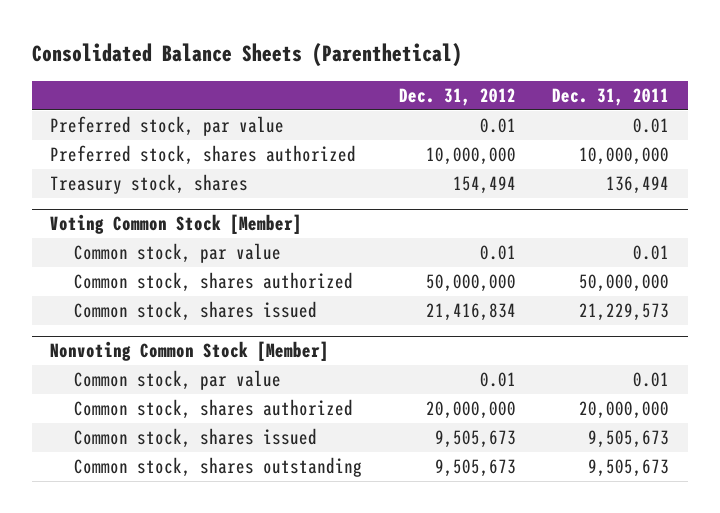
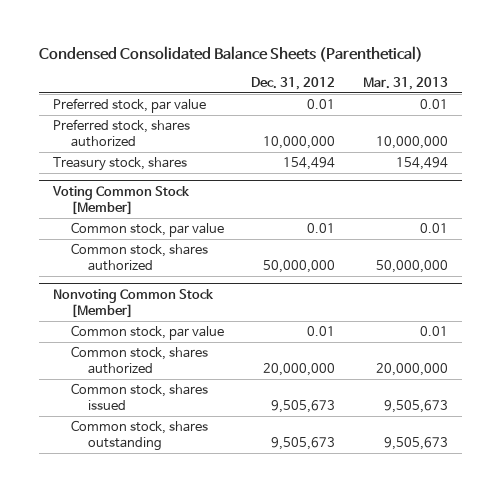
[31,43,462,68] Consolidated Balance Sheets (Parenthetical) -> [39,46,424,63] Condensed Consolidated Balance Sheets (Parenthetical)
[552,87,670,106] Dec. 31, 2011 -> none
none -> [363,76,449,90] Mar. 31, 2013
[74,301,318,322] Common stock, shares issued -> none

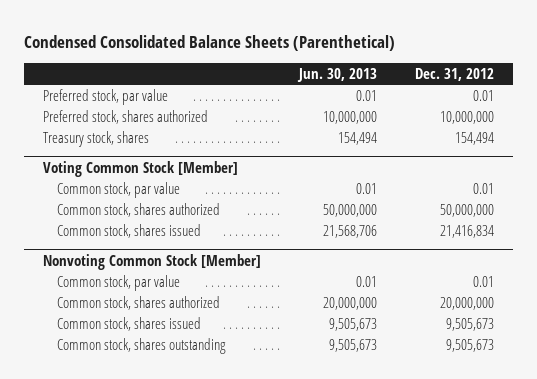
[363,76,449,90] Mar. 31, 2013 -> none
none -> [297,67,378,82] Jun. 30, 2013
none -> [56,224,201,239] Common stock, shares issued

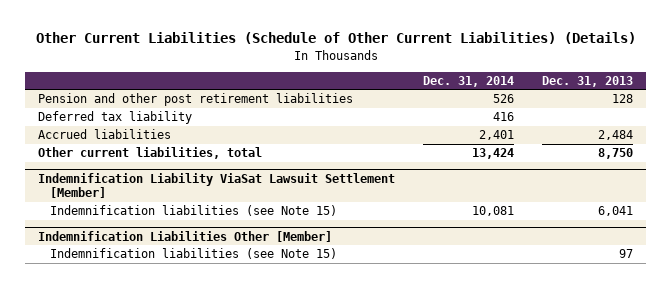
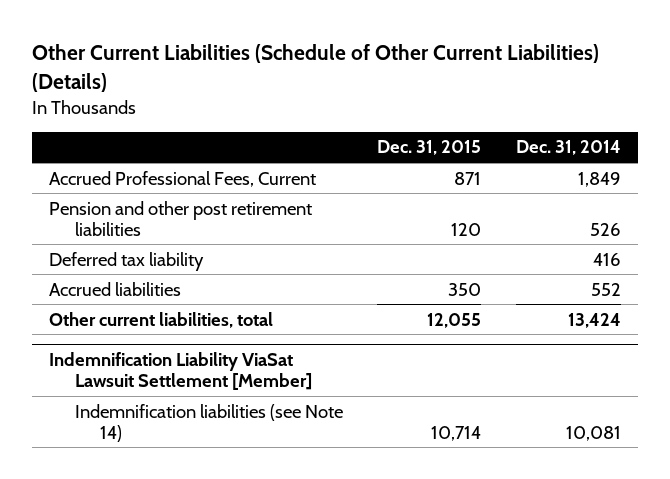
[541,75,633,87] Dec. 31, 2013 -> none
none -> [377,140,482,156] Dec. 31, 2015
none -> [49,170,317,187] Accrued Professional Fees, Current
[479,130,515,141] 2,401 -> [591,282,622,296] 552
[38,230,333,242] Indemnification Liabilities Other [Member] -> none
[50,248,338,260] Indemnification liabilities (see Note 15) -> none
[50,205,338,217] Indemnification liabilities (see Note 15) -> [74,403,343,442] Indemnification liabilities (see Note 14)

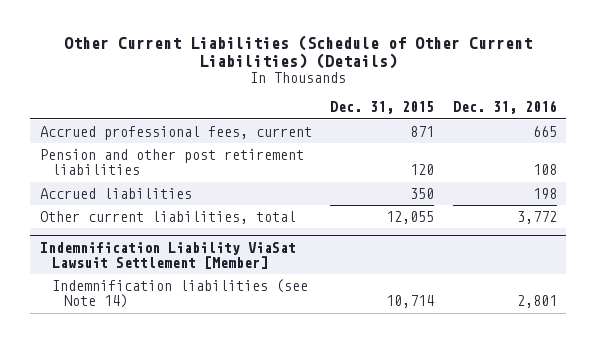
[516,140,622,156] Dec. 31, 2014 -> none
none -> [452,100,557,115] Dec. 31, 2016
[49,170,317,187] Accrued Professional Fees, Current -> [39,126,312,141] Accrued professional fees, current
[49,251,205,271] Deferred tax liability -> none

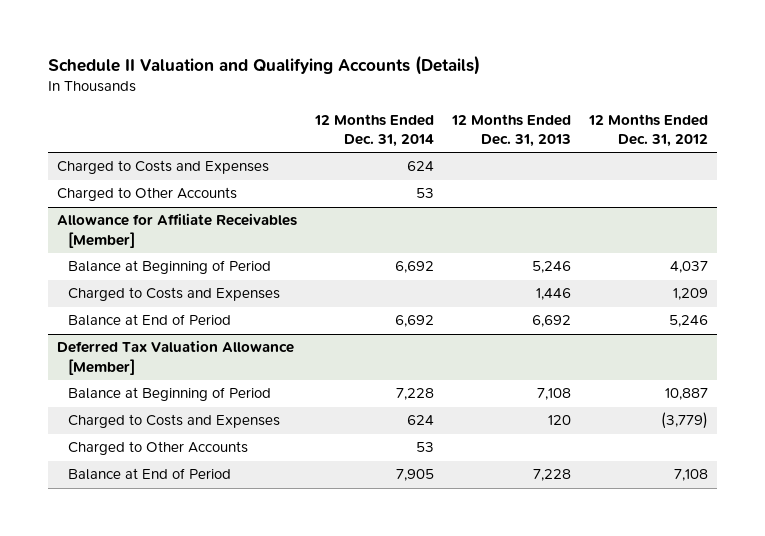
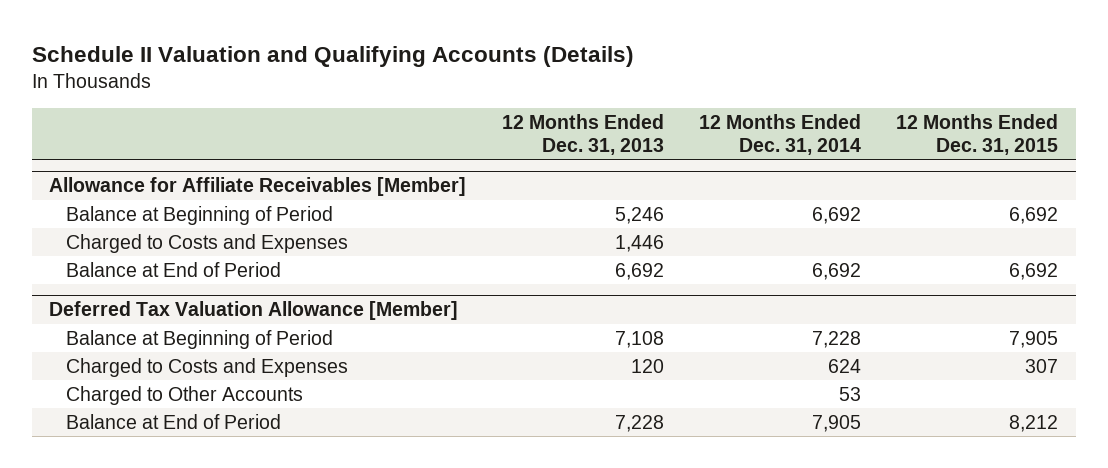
[588,113,709,147] 12 Months Ended Dec. 31, 2012 -> none
none -> [896,113,1059,155] 12 Months Ended Dec. 31, 2015
[57,160,270,175] Charged to Costs and Expenses -> none
[57,187,238,202] Charged to Other Accounts -> none

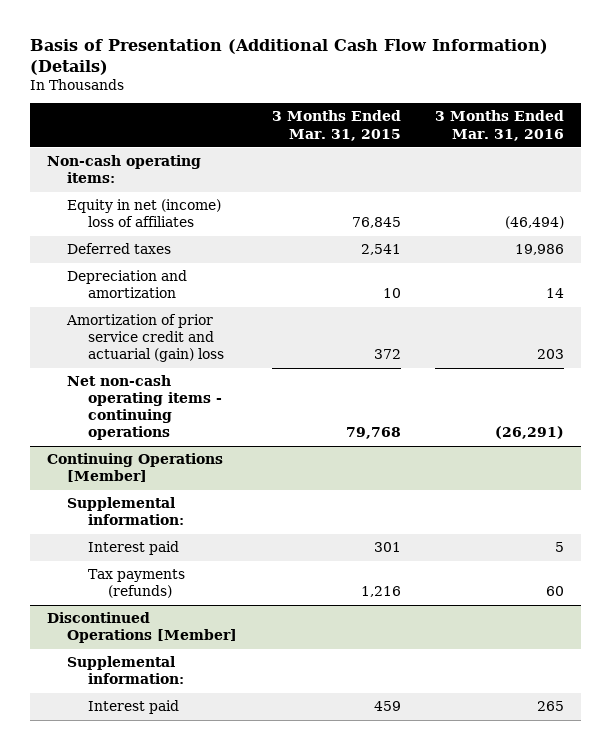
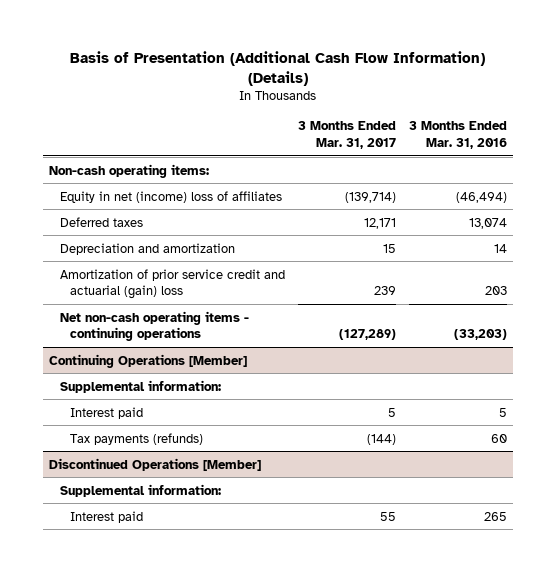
[271,110,401,141] 3 Months Ended Mar. 31, 2015 -> none
none -> [297,121,396,149] 3 Months Ended Mar. 31, 2017
[514,244,564,256] 19,986 -> [468,217,507,229] 13,074
[494,426,564,440] (26,291) -> [453,329,507,341] (33,203)

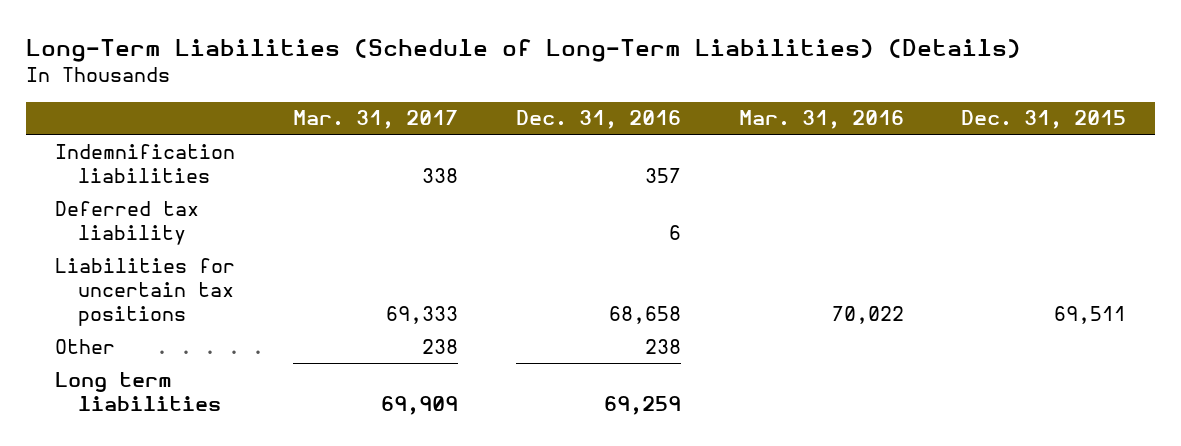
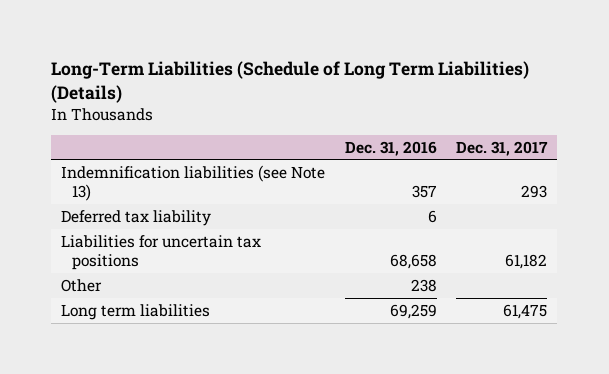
[26,39,1022,63] Long-Term Liabilities (Schedule of Long-Term Liabilities) (Details) -> [51,61,530,103] Long-Term Liabilities (Schedule of Long Term Liabilities) (Details)
[292,110,458,130] Mar. 31, 2017 -> none
[738,110,904,130] Mar. 31, 2016 -> none
[961,110,1127,130] Dec. 31, 2015 -> none
none -> [456,140,549,156] Dec. 31, 2017
[55,143,236,183] Indemnification liabilities -> [61,164,326,202] Indemnification liabilities (see Note 13)

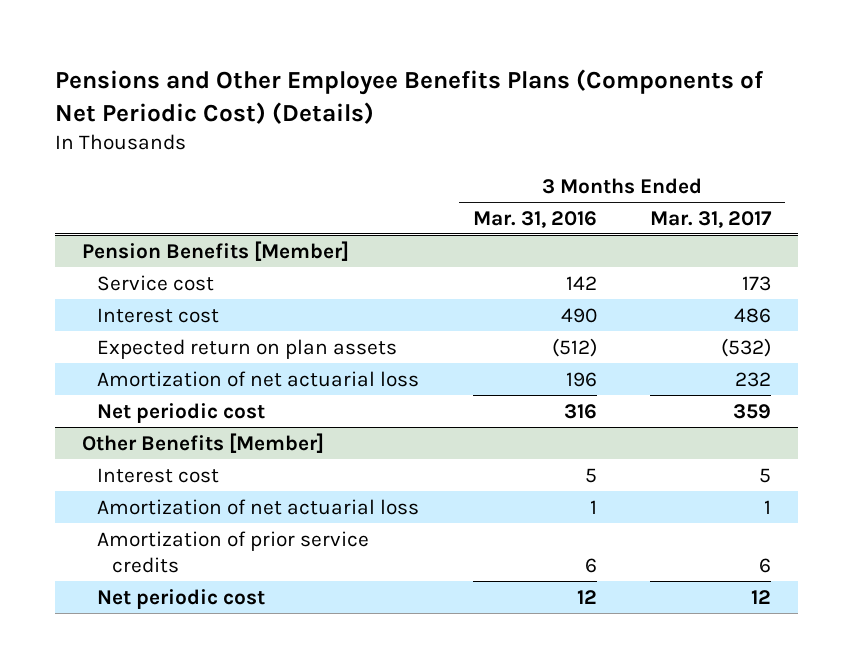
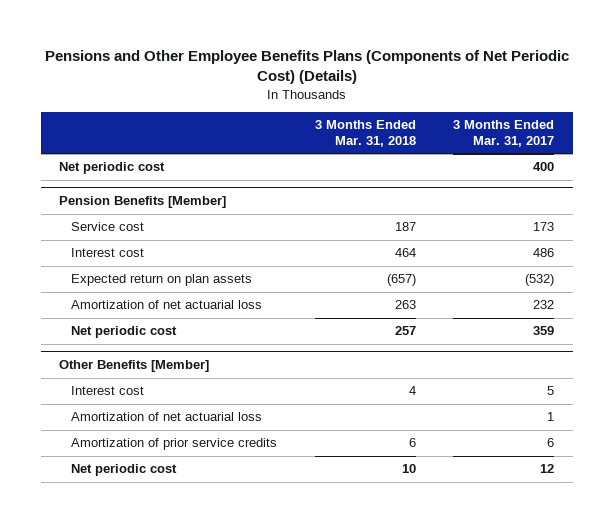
[472,210,597,228] Mar. 31, 2016 -> none
none -> [314,120,416,147] 3 Months Ended Mar. 31, 2018
none -> [59,162,166,175] Net periodic cost

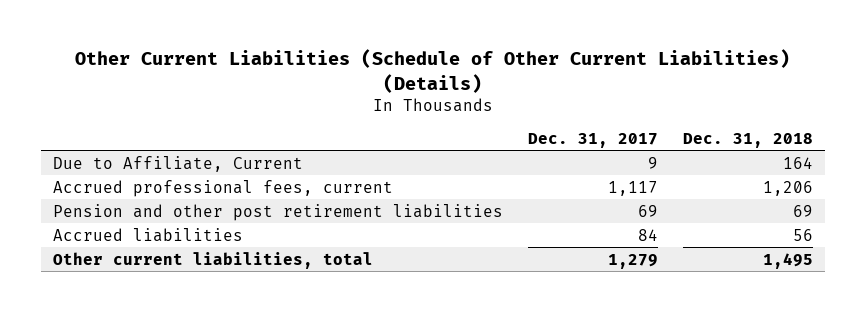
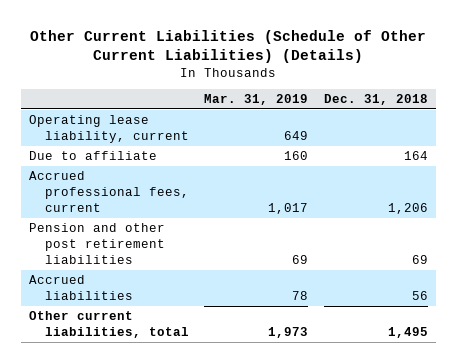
[528,132,659,148] Dec. 31, 2017 -> none
none -> [204,94,309,106] Mar. 31, 2019
none -> [28,114,189,143] Operating lease liability, current
[53,155,304,172] Due to Affiliate, Current -> [28,150,157,160] Due to affiliate

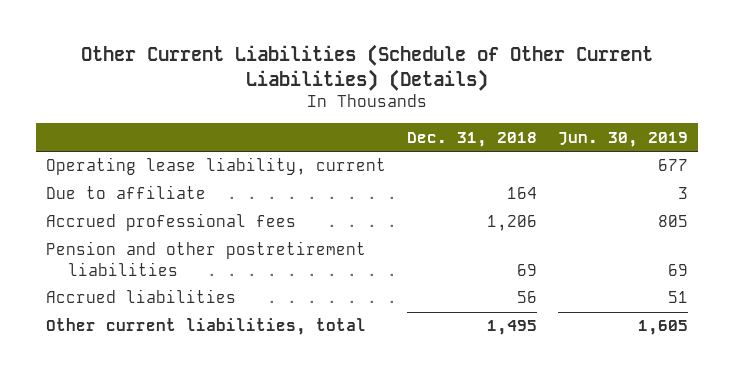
[204,94,309,106] Mar. 31, 2019 -> none
none -> [557,131,688,147] Jun. 30, 2019
[28,170,189,212] Accrued professional fees, current -> [46,213,297,232] Accrued professional fees
[28,222,165,264] Pension and other post retirement liabilities -> [46,241,367,276] Pension and other postretirement liabilities

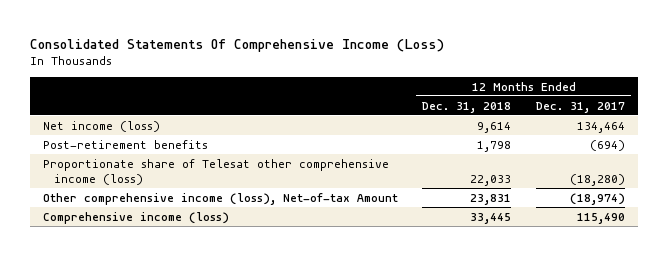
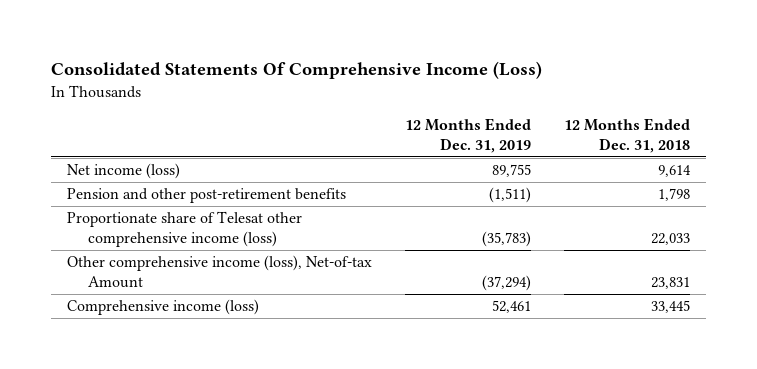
[536,101,626,113] Dec. 31, 2017 -> none
none -> [404,118,531,153] 12 Months Ended Dec. 31, 2019
[42,139,208,149] Post-retirement benefits -> [67,188,347,204] Pension and other post-retirement benefits

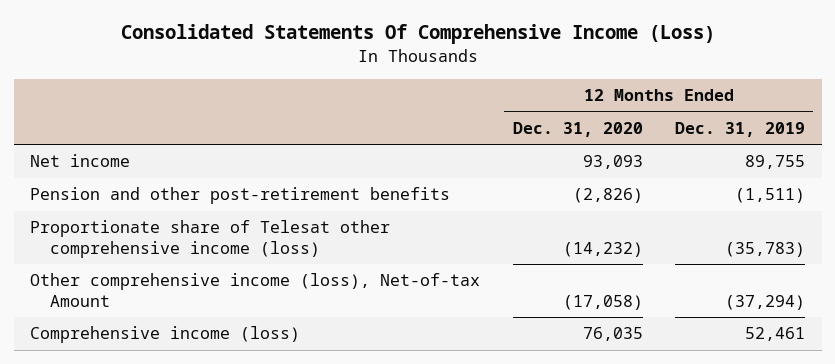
[563,118,690,153] 12 Months Ended Dec. 31, 2018 -> none
none -> [512,121,643,137] Dec. 31, 2020
[67,163,181,180] Net income (loss) -> [29,154,130,168] Net income

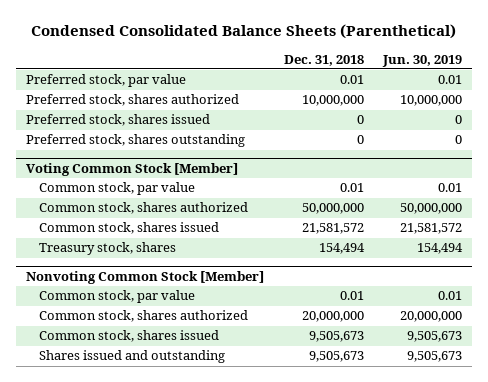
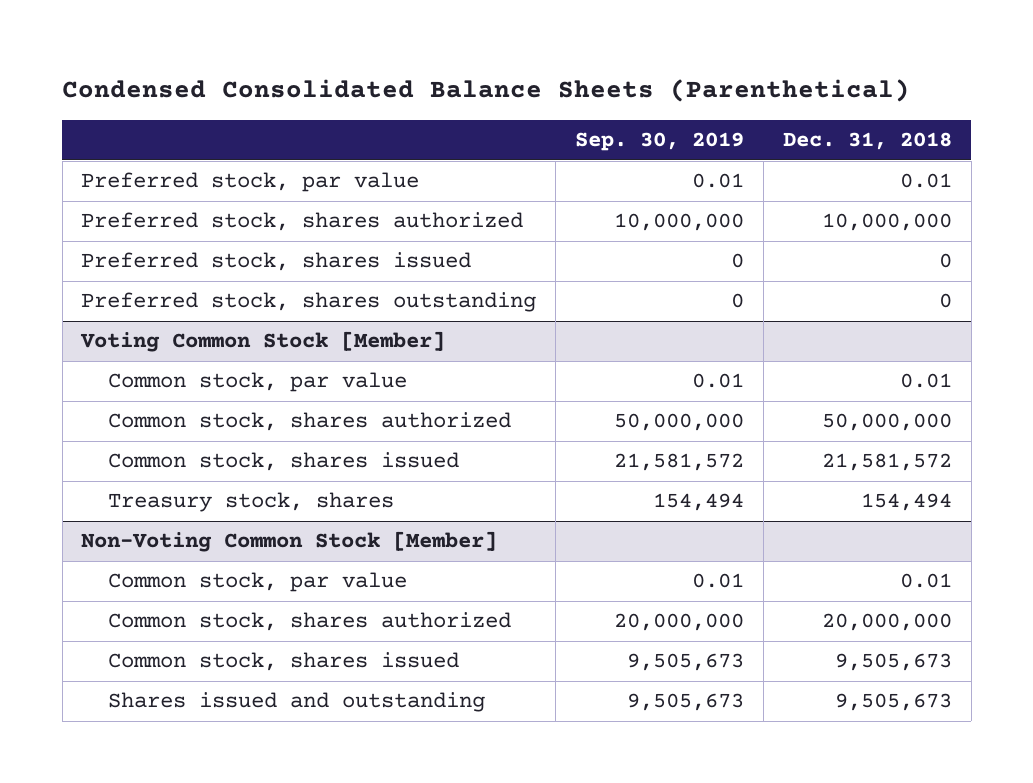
[382,54,463,67] Jun. 30, 2019 -> none
none -> [575,132,745,152] Sep. 30, 2019
[25,270,264,284] Nonvoting Common Stock [Member] -> [81,531,498,553] Non-Voting Common Stock [Member]

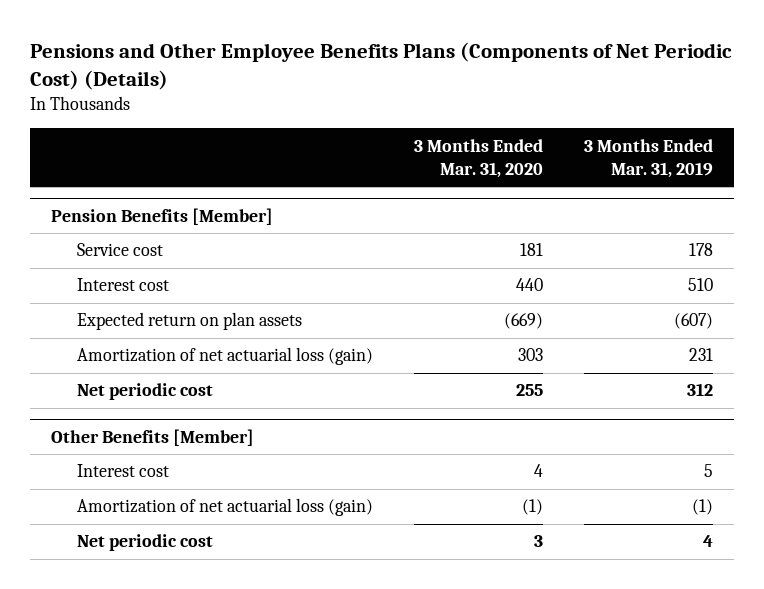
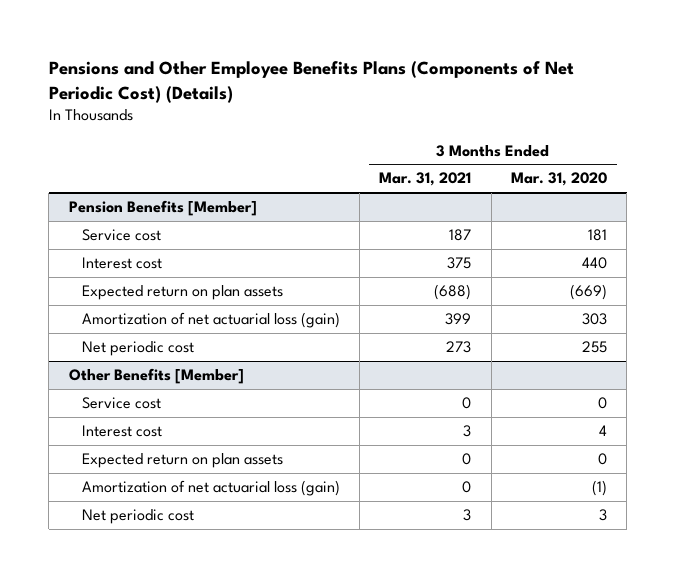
[584,138,714,178] 3 Months Ended Mar. 31, 2019 -> none
none -> [379,172,472,187] Mar. 31, 2021
none -> [81,397,161,410] Service cost
none -> [81,453,283,469] Expected return on plan assets

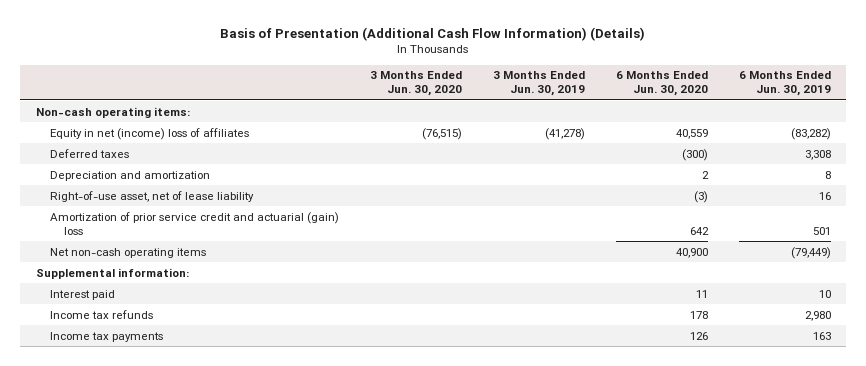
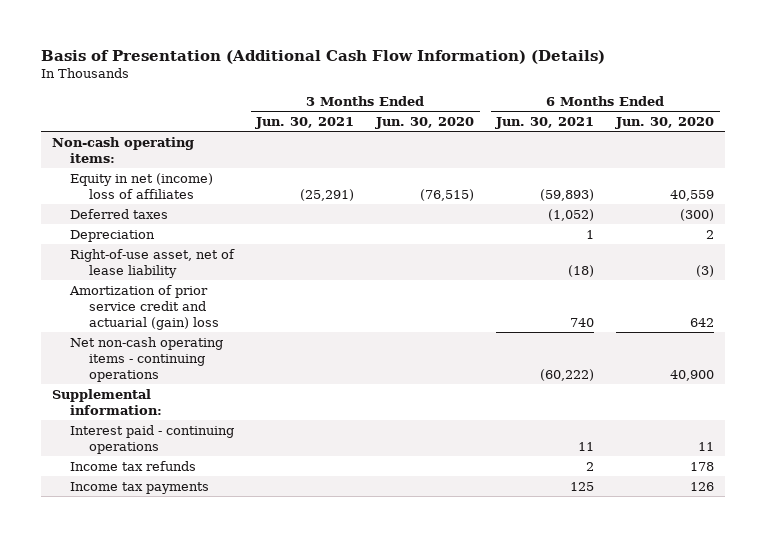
[492,71,585,97] 3 Months Ended Jun. 30, 2019 -> none
[738,71,831,97] 6 Months Ended Jun. 30, 2019 -> none
none -> [255,116,355,129] Jun. 30, 2021
none -> [495,116,595,129] Jun. 30, 2021
[49,170,210,181] Depreciation and amortization -> [70,229,156,242] Depreciation
[49,247,206,258] Net non-cash operating items -> [70,336,224,382] Net non-cash operating items - continuing operations
[49,289,115,300] Interest paid -> [70,424,235,454] Interest paid - continuing operations

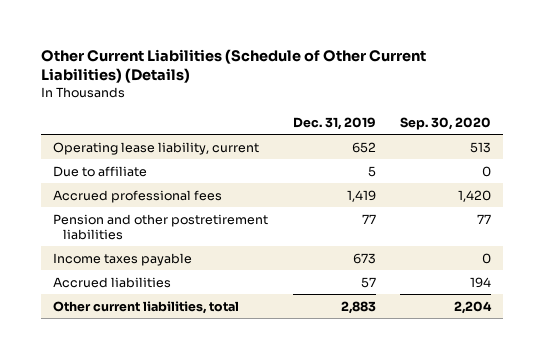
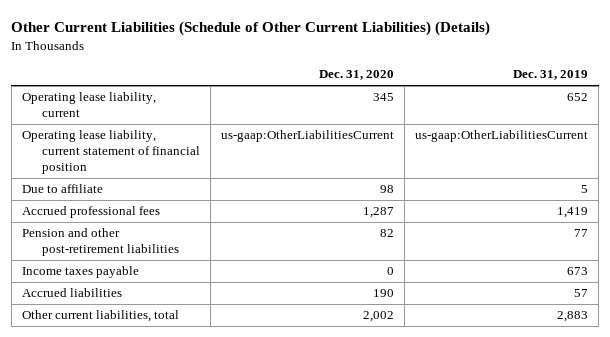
[399,116,491,130] Sep. 30, 2020 -> none
none -> [319,70,395,81] Dec. 31, 2020
none -> [22,130,200,175] Operating lease liability, current statement of financial position
[53,213,269,241] Pension and other postretirement liabilities -> [22,228,179,257] Pension and other post-retirement liabilities

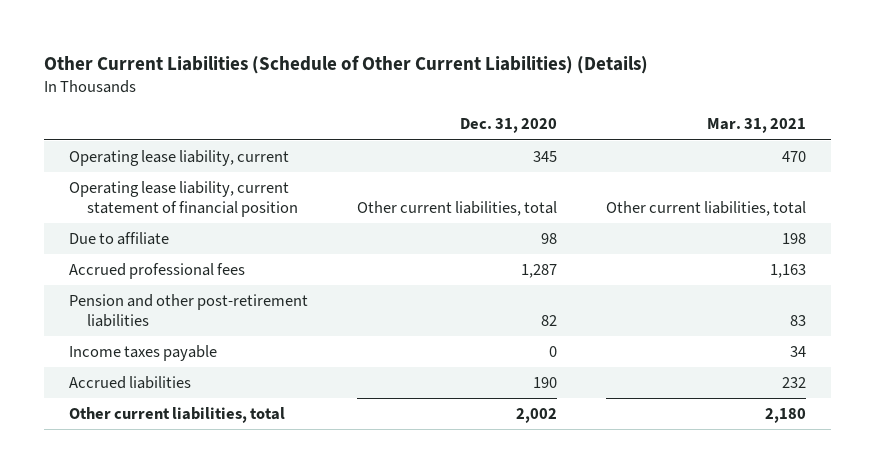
[513,70,589,81] Dec. 31, 2019 -> none
none -> [707,118,807,134] Mar. 31, 2021
[221,130,395,143] us-gaap:OtherLiabilitiesCurrent -> [357,200,558,216] Other current liabilities, total

